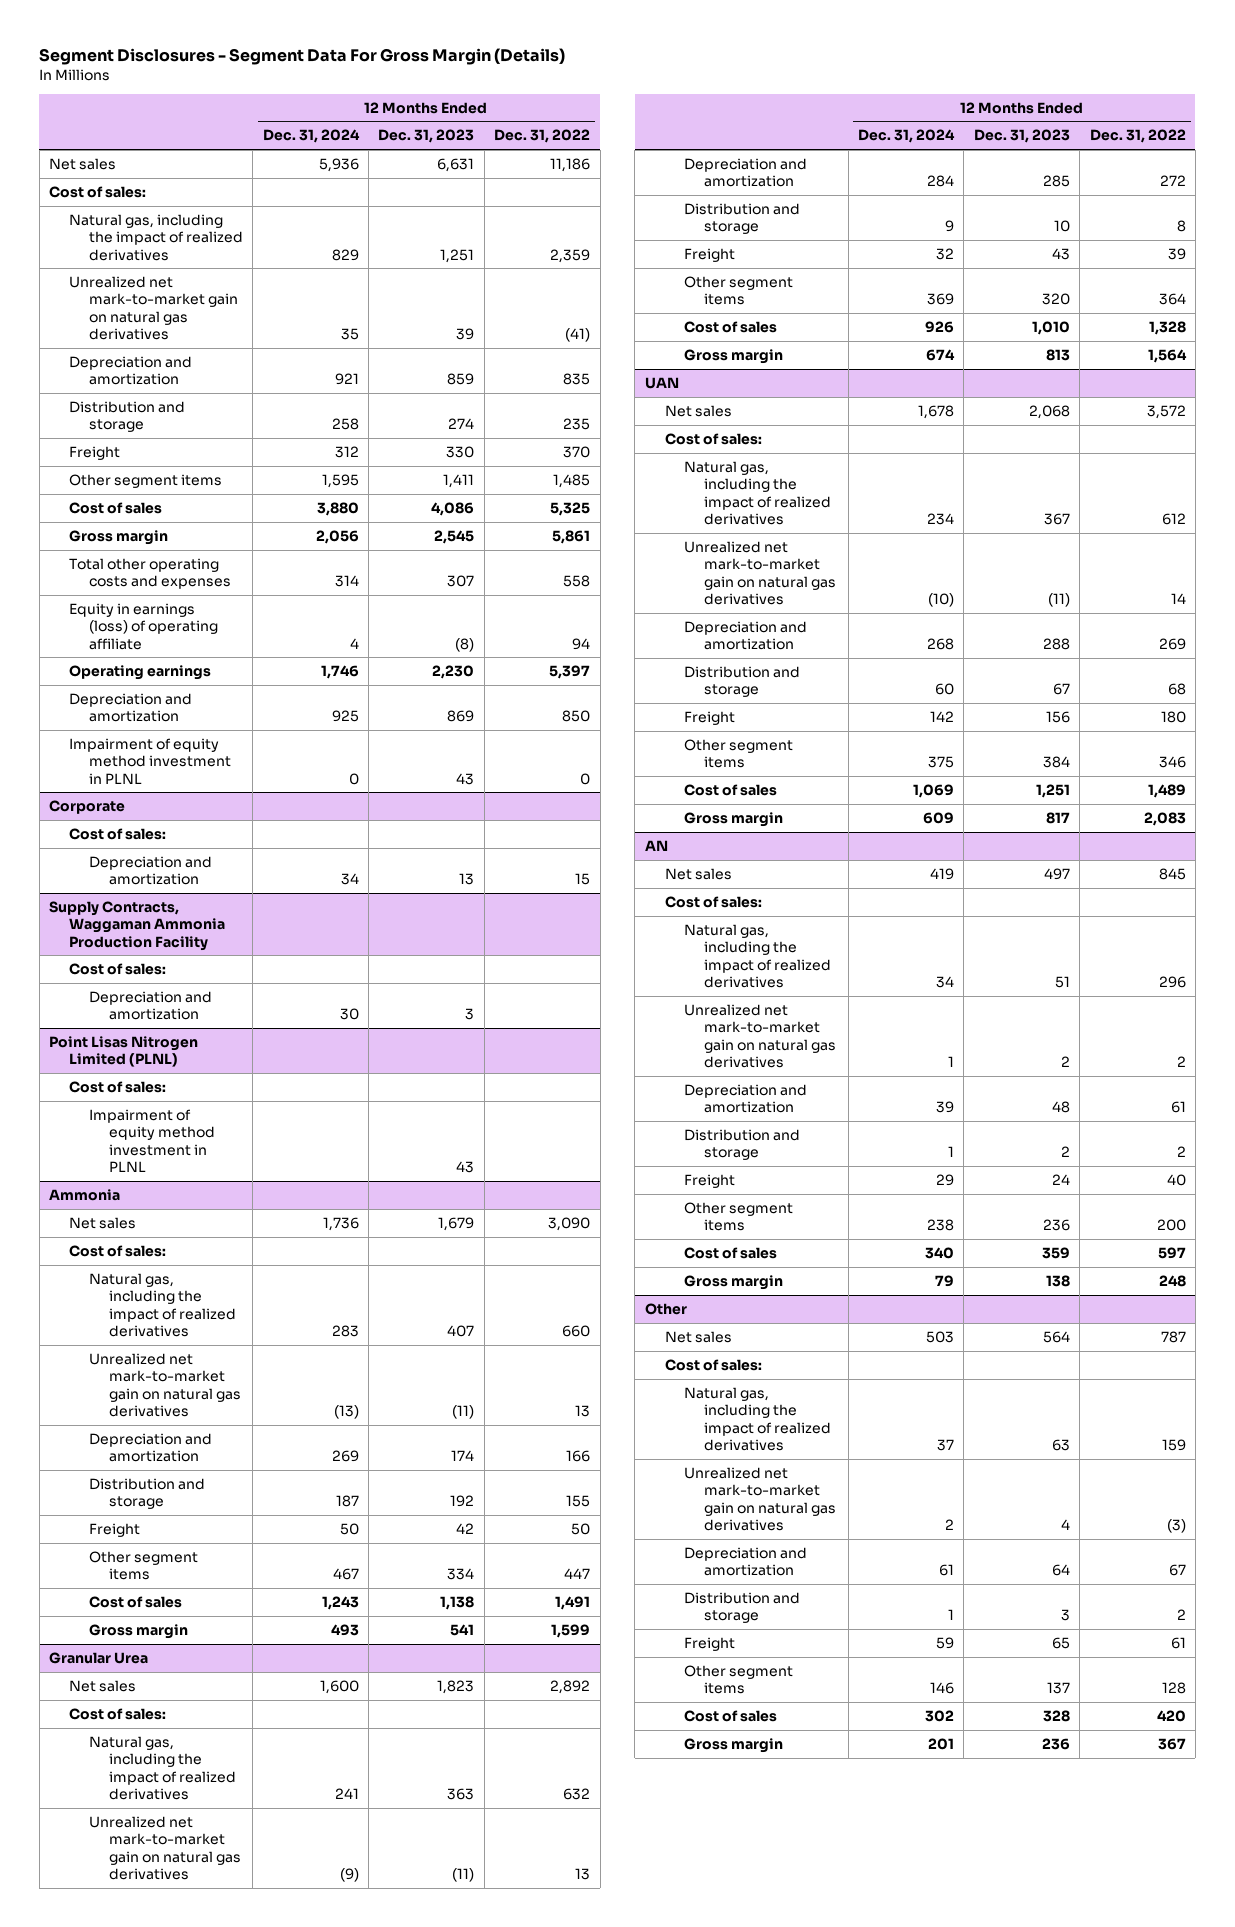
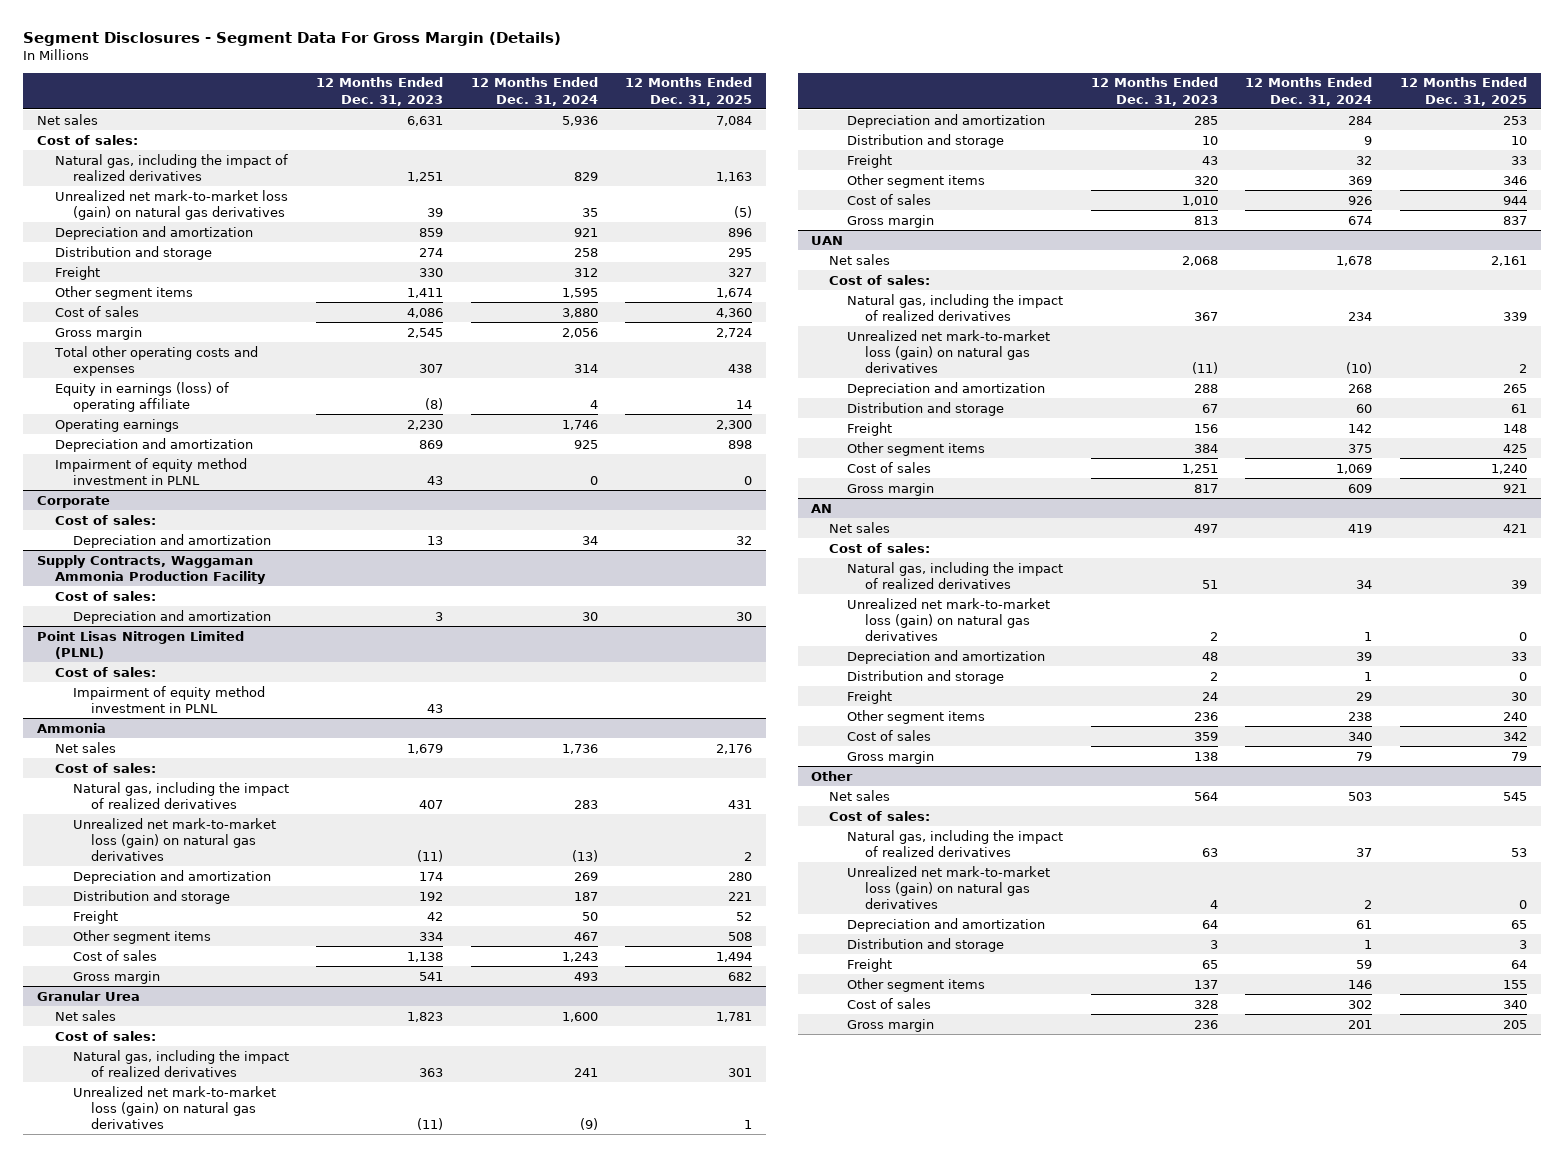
[494,129,591,144] Dec. 31, 2022 -> none
none -> [625,77,753,106] 12 Months Ended Dec. 31, 2025
[69,276,238,340] Unrealized net mark-to-market gain on natural gas derivatives -> [54,189,288,220] Unrealized net mark-to-market loss (gain) on natural gas derivatives
[88,1353,241,1417] Unrealized net mark-to-market gain on natural gas derivatives -> [72,817,276,862] Unrealized net mark-to-market loss (gain) on natural gas derivatives
[88,1816,241,1880] Unrealized net mark-to-market gain on natural gas derivatives -> [72,1085,276,1130] Unrealized net mark-to-market loss (gain) on natural gas derivatives
[684,541,837,605] Unrealized net mark-to-market gain on natural gas derivatives -> [847,329,1051,374] Unrealized net mark-to-market loss (gain) on natural gas derivatives
[684,1004,837,1068] Unrealized net mark-to-market gain on natural gas derivatives -> [847,597,1051,642] Unrealized net mark-to-market loss (gain) on natural gas derivatives
[684,1467,837,1531] Unrealized net mark-to-market gain on natural gas derivatives -> [847,865,1051,910] Unrealized net mark-to-market loss (gain) on natural gas derivatives

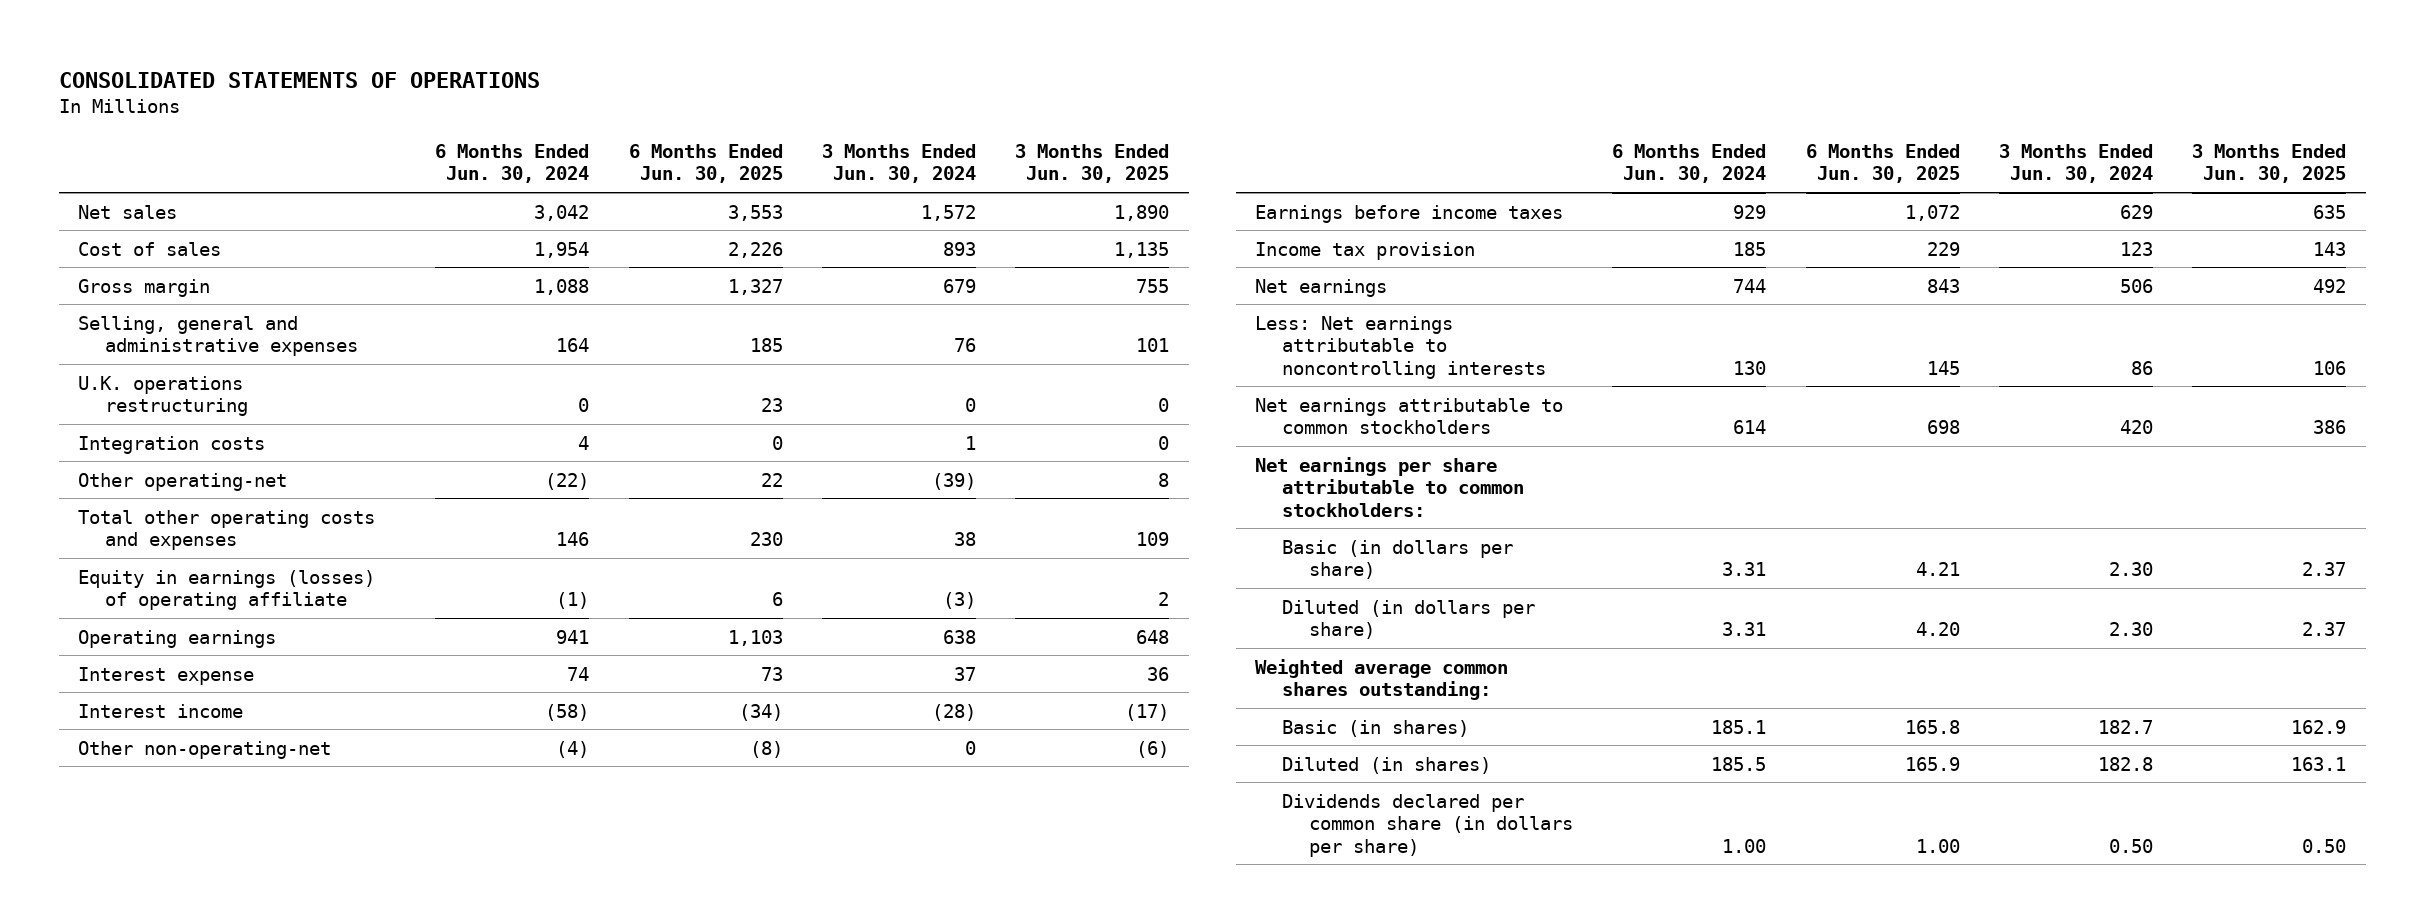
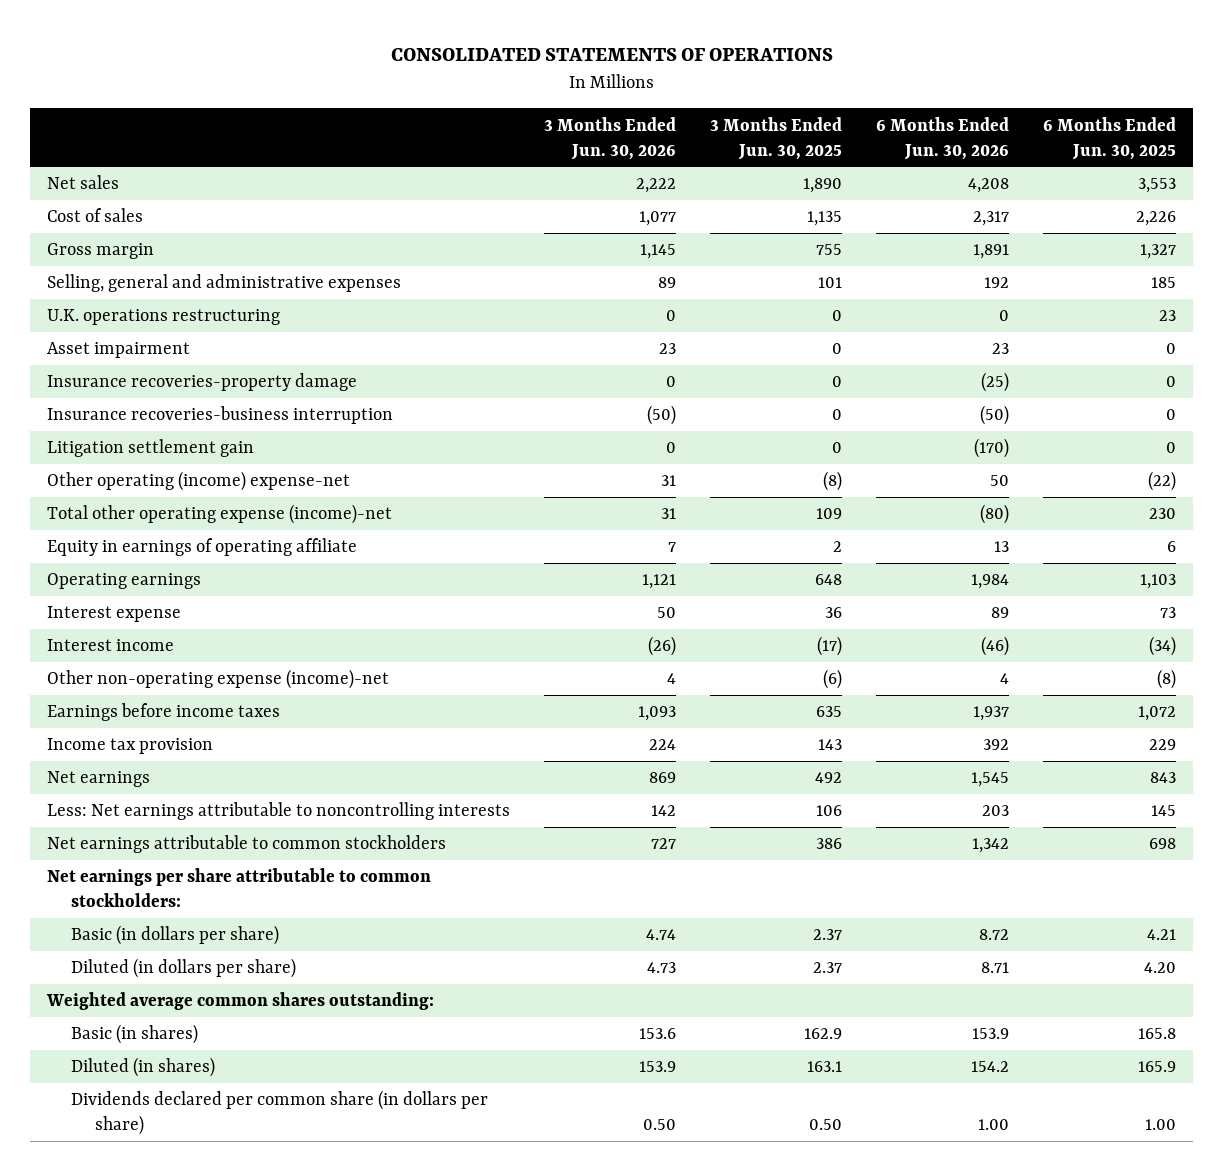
[435,143,590,184] 6 Months Ended Jun. 30, 2024 -> none
[821,143,976,184] 3 Months Ended Jun. 30, 2024 -> none
none -> [544,116,677,160] 3 Months Ended Jun. 30, 2026
none -> [876,116,1010,160] 6 Months Ended Jun. 30, 2026
[78,435,266,454] Integration costs -> none
[78,509,376,551] Total other operating costs and expenses -> none
none -> [46,342,190,359] Asset impairment
none -> [46,373,357,392] Insurance recoveries-property damage
none -> [46,406,393,425] Insurance recoveries-business interruption
none -> [46,439,254,458] Litigation settlement gain
none -> [46,471,350,492] Other operating (income) expense-net
[78,472,288,491] Other operating-net -> [46,504,392,525] Total other operating expense (income)-net
[760,472,783,487] 22 -> [1149,508,1177,520] 230
[1158,472,1170,487] 8 -> [816,508,843,520] 109
[78,569,376,611] Equity in earnings (losses) of operating affiliate -> [46,538,357,557] Equity in earnings of operating affiliate
[78,740,332,759] Other non-operating-net -> [46,669,389,690] Other non-operating expense (income)-net

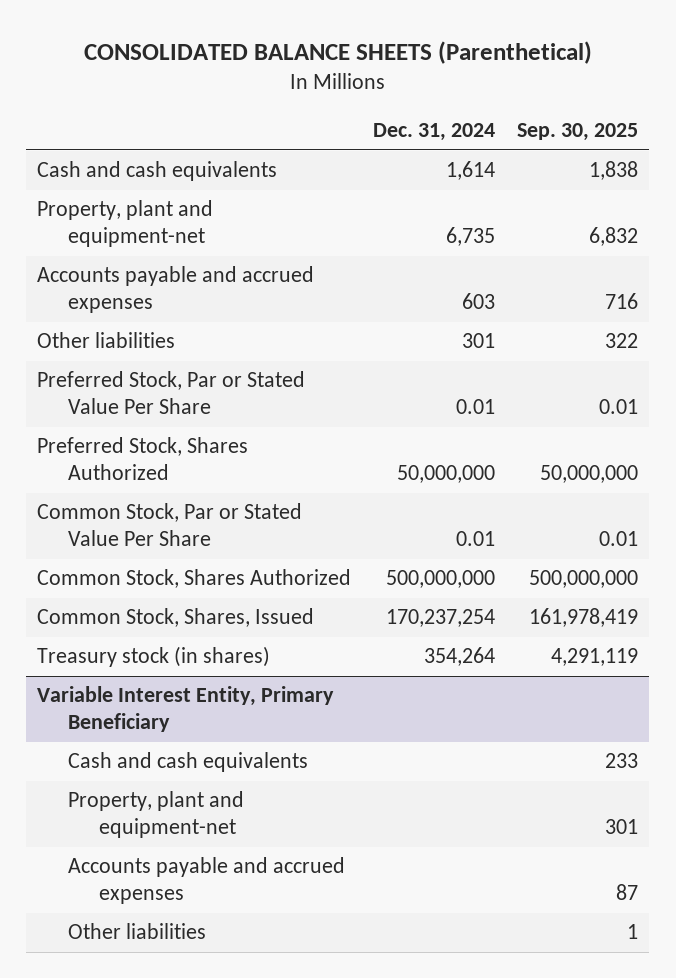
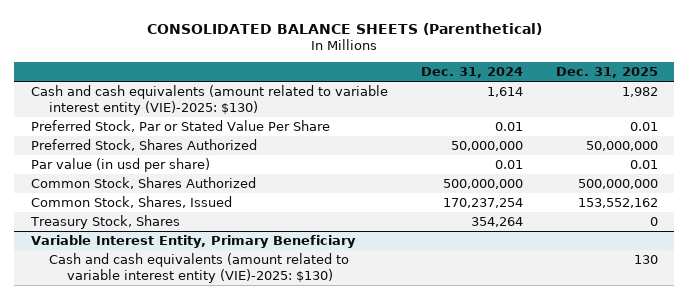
[517,123,639,142] Sep. 30, 2025 -> none
none -> [555,67,658,79] Dec. 31, 2025
[37,200,214,248] Property, plant and equipment-net -> none
[37,266,315,314] Accounts payable and accrued expenses -> none
[37,332,176,349] Other liabilities -> none
[37,161,278,182] Cash and cash equivalents -> [30,84,388,115] Cash and cash equivalents (amount related to variable interest entity (VIE)-2025: $130)
[37,503,303,547] Common Stock, Par or Stated Value Per Share -> [30,157,210,172] Par value (in usd per share)
[37,646,271,668] Treasury stock (in shares) -> [29,214,180,229] Treasury Stock, Shares
[68,791,245,839] Property, plant and equipment-net -> none
[68,857,346,905] Accounts payable and accrued expenses -> none
[68,923,207,940] Other liabilities -> none
[68,752,309,773] Cash and cash equivalents -> [48,252,349,283] Cash and cash equivalents (amount related to variable interest entity (VIE)-2025: $130)

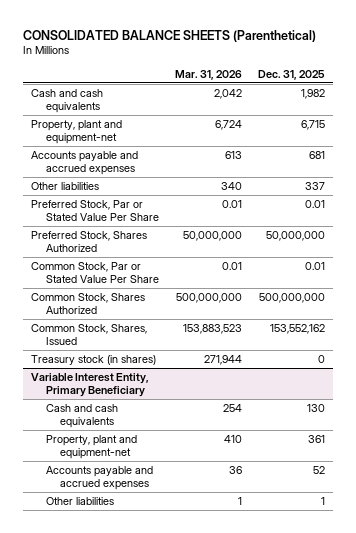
[420,67,523,79] Dec. 31, 2024 -> none
none -> [174,70,242,81] Mar. 31, 2026
[30,84,388,115] Cash and cash equivalents (amount related to variable interest entity (VIE)-2025: $130) -> [30,88,103,114] Cash and cash equivalents
none -> [30,119,122,145] Property, plant and equipment-net
none -> [30,150,138,176] Accounts payable and accrued expenses
none -> [30,181,99,190] Other liabilities
[30,157,210,172] Par value (in usd per share) -> [30,261,159,284] Common Stock, Par or Stated Value Per Share
[29,214,180,229] Treasury Stock, Shares -> [30,354,156,365] Treasury stock (in shares)
[48,252,349,283] Cash and cash equivalents (amount related to variable interest entity (VIE)-2025: $130) -> [45,403,118,429] Cash and cash equivalents
none -> [45,434,137,460] Property, plant and equipment-net
none -> [45,465,153,491] Accounts payable and accrued expenses
none -> [45,496,114,505] Other liabilities

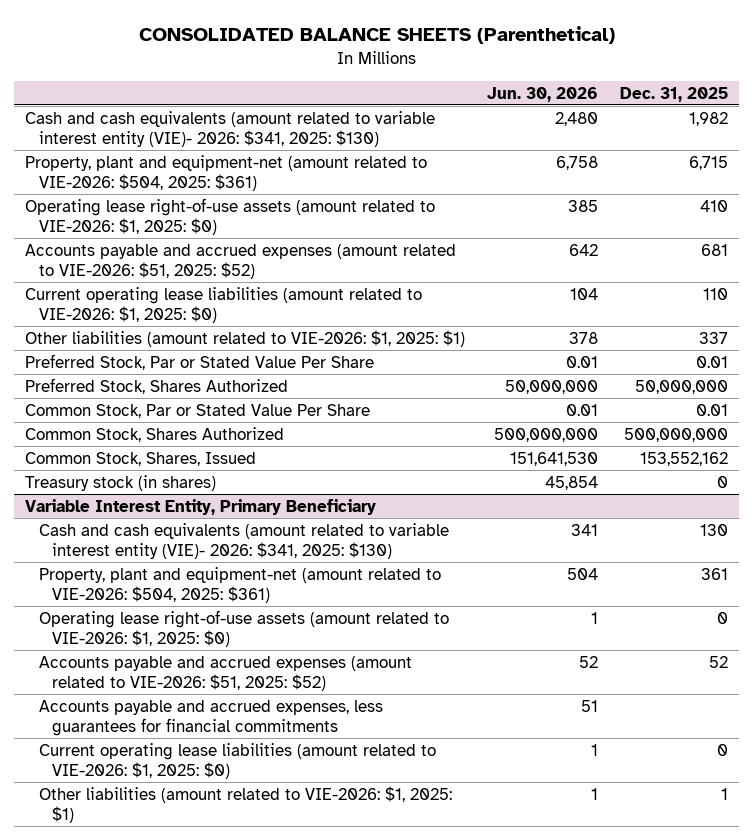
[174,70,242,81] Mar. 31, 2026 -> none
none -> [487,86,599,102] Jun. 30, 2026
[30,88,103,114] Cash and cash equivalents -> [25,110,436,147] Cash and cash equivalents (amount related to variable interest entity (VIE)- 2026: $341, 2025: $130)
[30,119,122,145] Property, plant and equipment-net -> [25,154,428,191] Property, plant and equipment-net (amount related to VIE-2026: $504, 2025: $361)
none -> [25,197,436,235] Operating lease right-of-use assets (amount related to VIE-2026: $1, 2025: $0)
[30,150,138,176] Accounts payable and accrued expenses -> [25,243,457,279] Accounts payable and accrued expenses (amount related to VIE-2026: $51, 2025: $52)
none -> [25,286,423,323] Current operating lease liabilities (amount related to VIE-2026: $1, 2025: $0)
[30,181,99,190] Other liabilities -> [25,329,466,347] Other liabilities (amount related to VIE-2026: $1, 2025: $1)
[45,403,118,429] Cash and cash equivalents -> [38,522,449,559] Cash and cash equivalents (amount related to variable interest entity (VIE)- 2026: $341, 2025: $130)
[45,434,137,460] Property, plant and equipment-net -> [38,566,441,603] Property, plant and equipment-net (amount related to VIE-2026: $504, 2025: $361)
none -> [38,609,449,647] Operating lease right-of-use assets (amount related to VIE-2026: $1, 2025: $0)
[45,465,153,491] Accounts payable and accrued expenses -> [38,655,412,691] Accounts payable and accrued expenses (amount related to VIE-2026: $51, 2025: $52)
none -> [38,699,383,736] Accounts payable and accrued expenses, less guarantees for financial commitments
none -> [38,742,436,779] Current operating lease liabilities (amount related to VIE-2026: $1, 2025: $0)
[45,496,114,505] Other liabilities -> [38,785,452,823] Other liabilities (amount related to VIE-2026: $1, 2025: $1)

